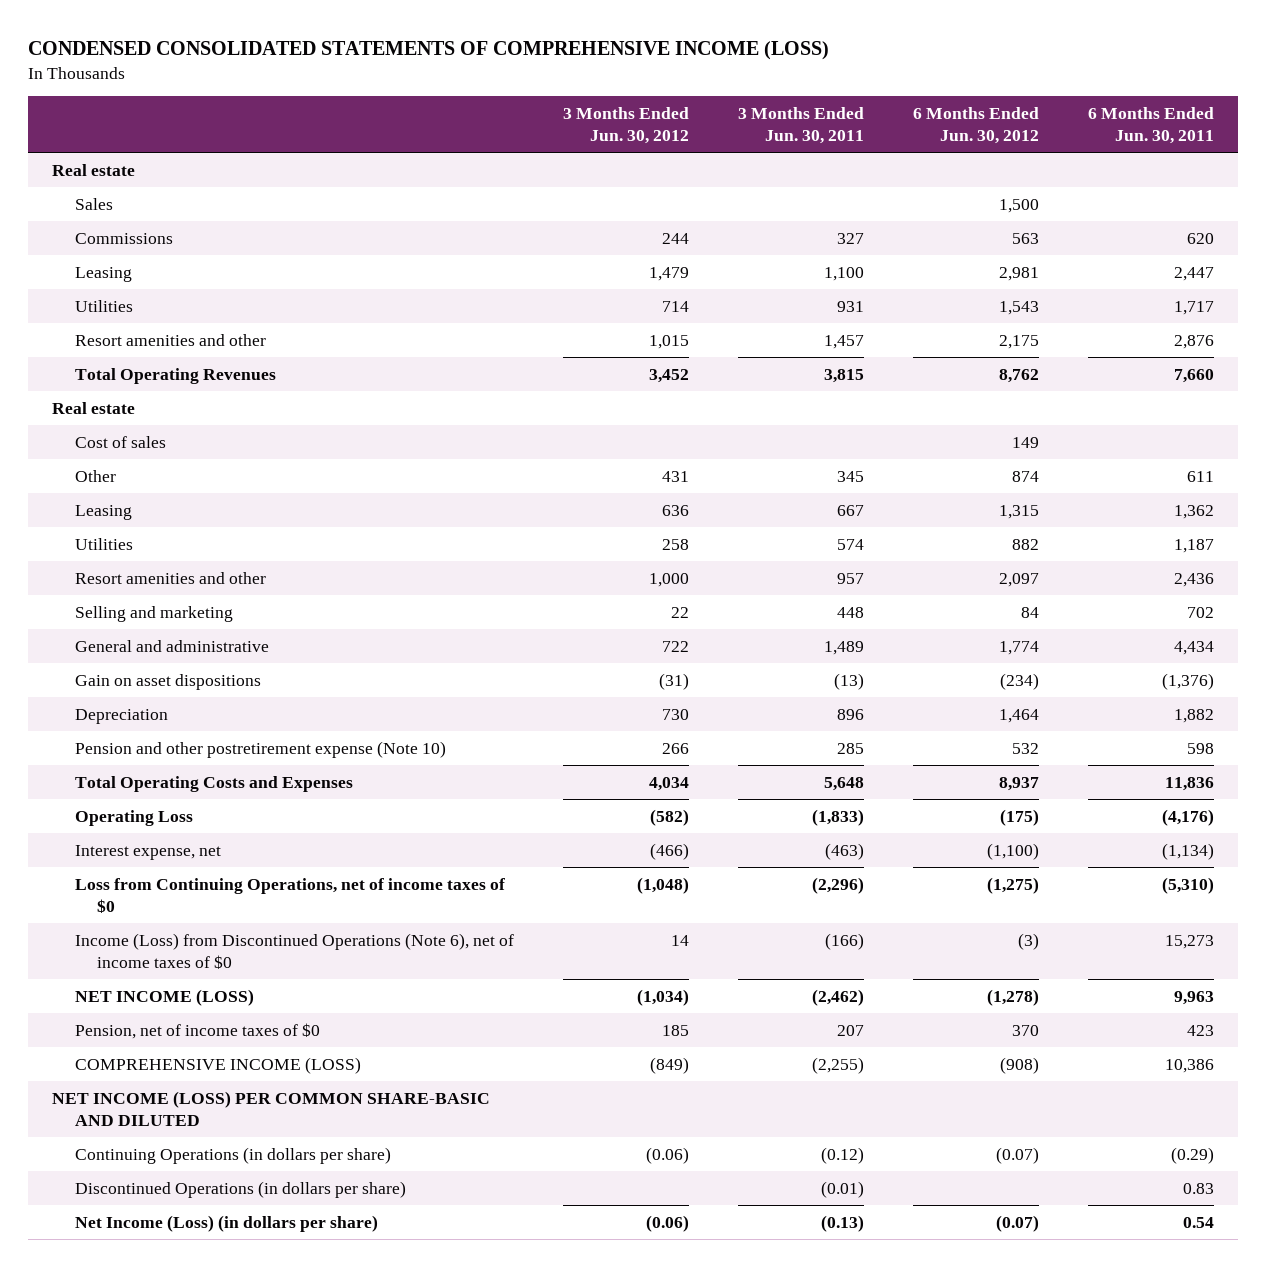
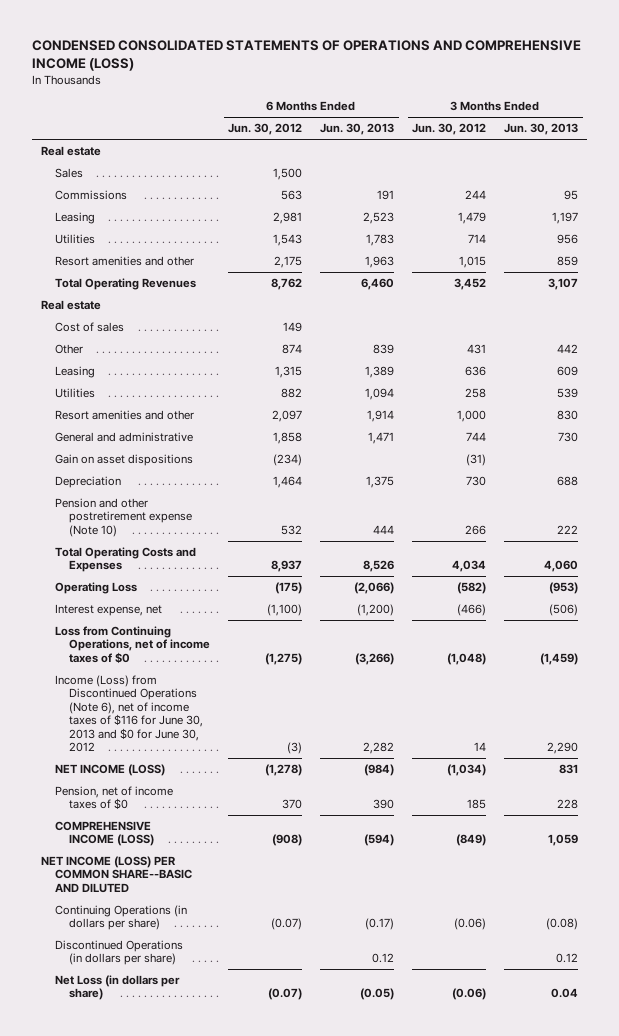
[27,40,829,60] CONDENSED CONSOLIDATED STATEMENTS OF COMPREHENSIVE INCOME (LOSS) -> [32,40,582,72] CONDENSED CONSOLIDATED STATEMENTS OF OPERATIONS AND COMPREHENSIVE INCOME (LOSS)
[737,107,864,144] 3 Months Ended Jun. 30, 2011 -> none
[1087,107,1214,144] 6 Months Ended Jun. 30, 2011 -> none
none -> [320,123,395,136] Jun. 30, 2013
none -> [504,123,579,136] Jun. 30, 2013
[74,605,233,622] Selling and marketing -> none
[661,640,689,652] 722 -> [466,431,487,441] 744
[998,640,1039,655] 1,774 -> [273,431,303,444] 1,858
[74,932,514,969] Income (Loss) from Discontinued Operations (Note 6), net of income taxes of $0 -> [55,674,204,753] Income (Loss) from Discontinued Operations (Note 6), net of income taxes of $116 for June 30, 2013 and $0 for June 30, 2012
[52,1090,491,1126] NET INCOME (LOSS) PER COMMON SHARE-BASIC AND DILUTED -> [41,855,193,893] NET INCOME (LOSS) PER COMMON SHARE--BASIC AND DILUTED
[74,1214,378,1232] Net Income (Loss) (in dollars per share) -> [55,974,181,1001] Net Loss (in dollars per share)

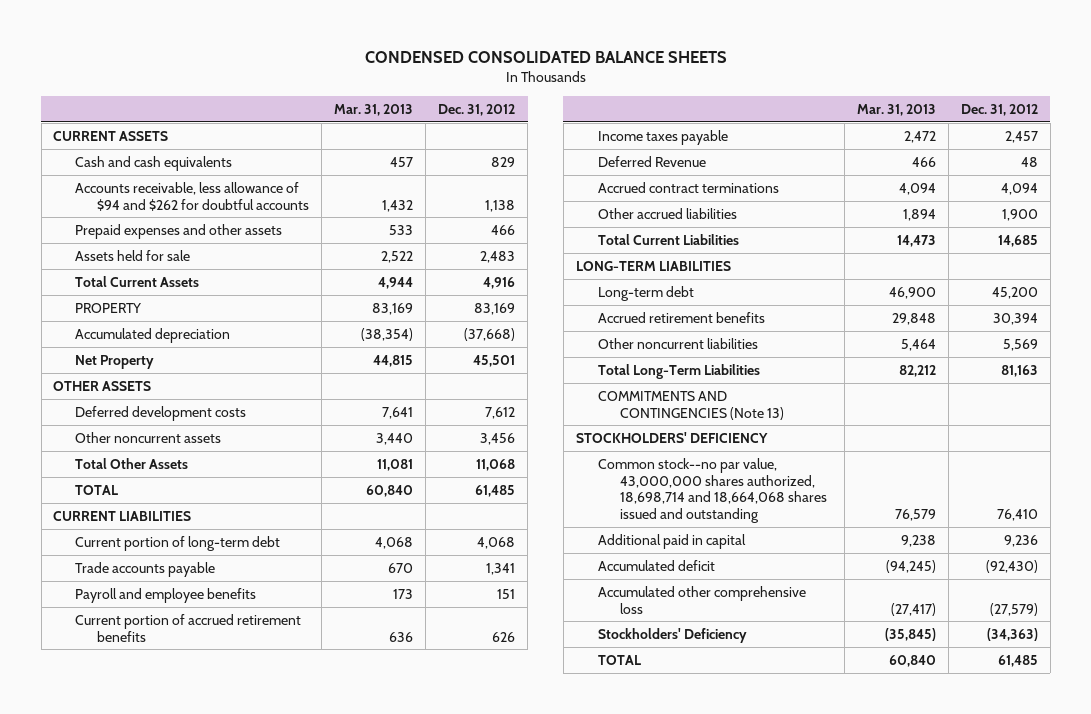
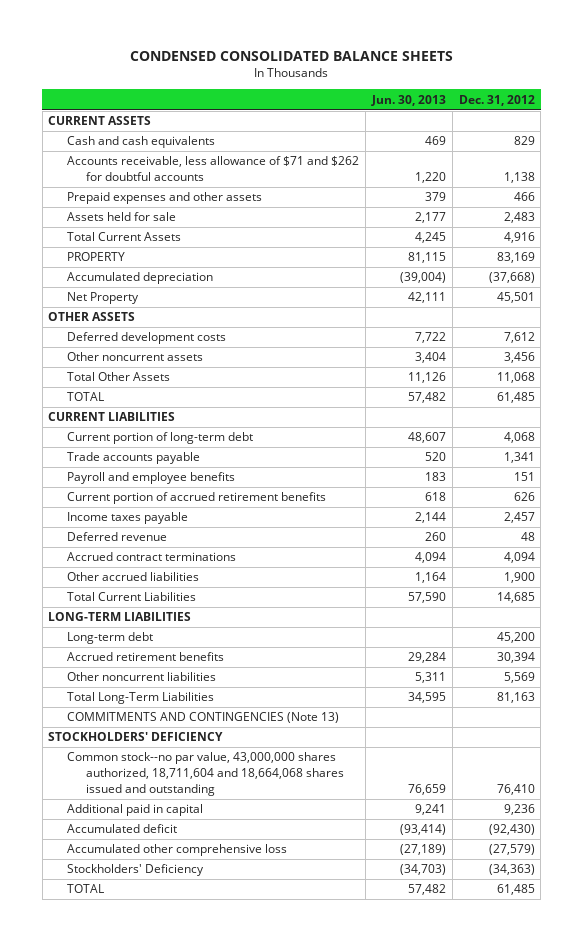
[334,104,414,117] Mar. 31, 2013 -> none
none -> [370,94,446,106] Jun. 30, 2013
[75,181,310,211] Accounts receivable, less allowance of $94 and $262 for doubtful accounts -> [67,156,360,182] Accounts receivable, less allowance of $71 and $262 for doubtful accounts
[597,155,706,167] Deferred Revenue -> [67,532,168,542] Deferred revenue
[597,457,827,524] Common stock--no par value, 43,000,000 shares authorized, 18,698,714 and 18,664,068 shares issued and outstanding -> [67,752,344,796] Common stock--no par value, 43,000,000 shares authorized, 18,711,604 and 18,664,068 shares issued and outstanding

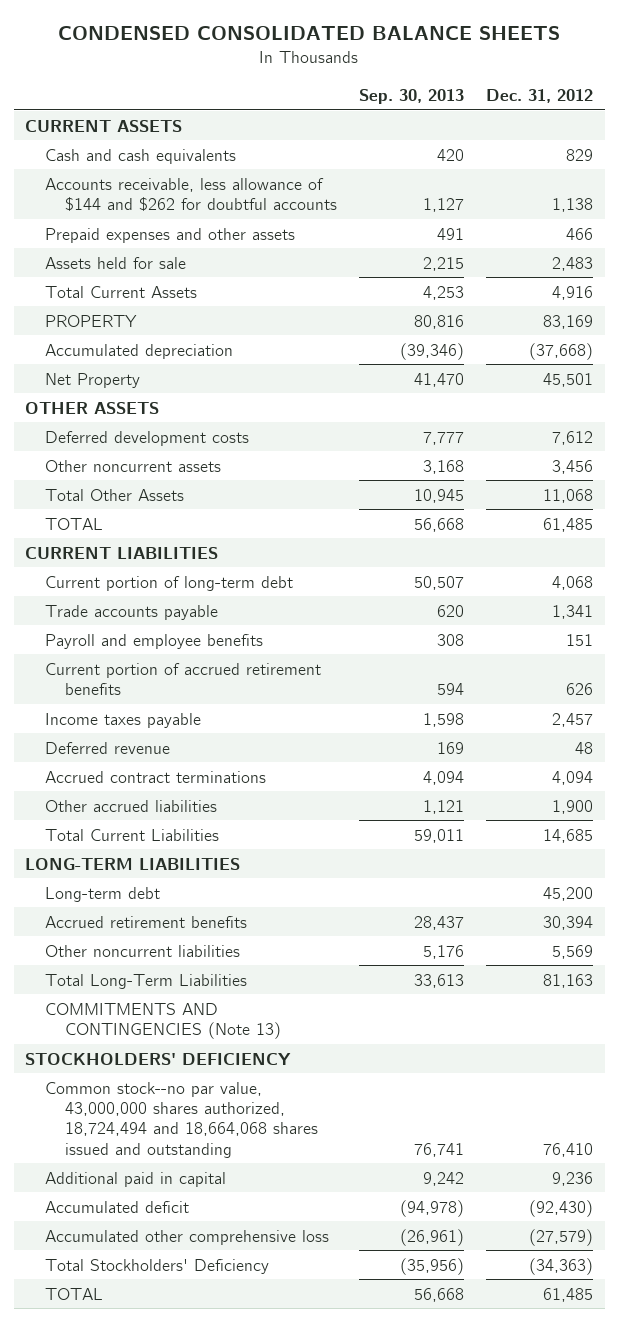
[370,94,446,106] Jun. 30, 2013 -> none
none -> [359,88,465,104] Sep. 30, 2013
[67,156,360,182] Accounts receivable, less allowance of $71 and $262 for doubtful accounts -> [44,177,337,211] Accounts receivable, less allowance of $144 and $262 for doubtful accounts
[67,752,344,796] Common stock--no par value, 43,000,000 shares authorized, 18,711,604 and 18,664,068 shares issued and outstanding -> [44,1081,318,1158] Common stock--no par value, 43,000,000 shares authorized, 18,724,494 and 18,664,068 shares issued and outstanding
[67,864,205,877] Stockholders' Deficiency -> [44,1258,269,1274] Total Stockholders' Deficiency

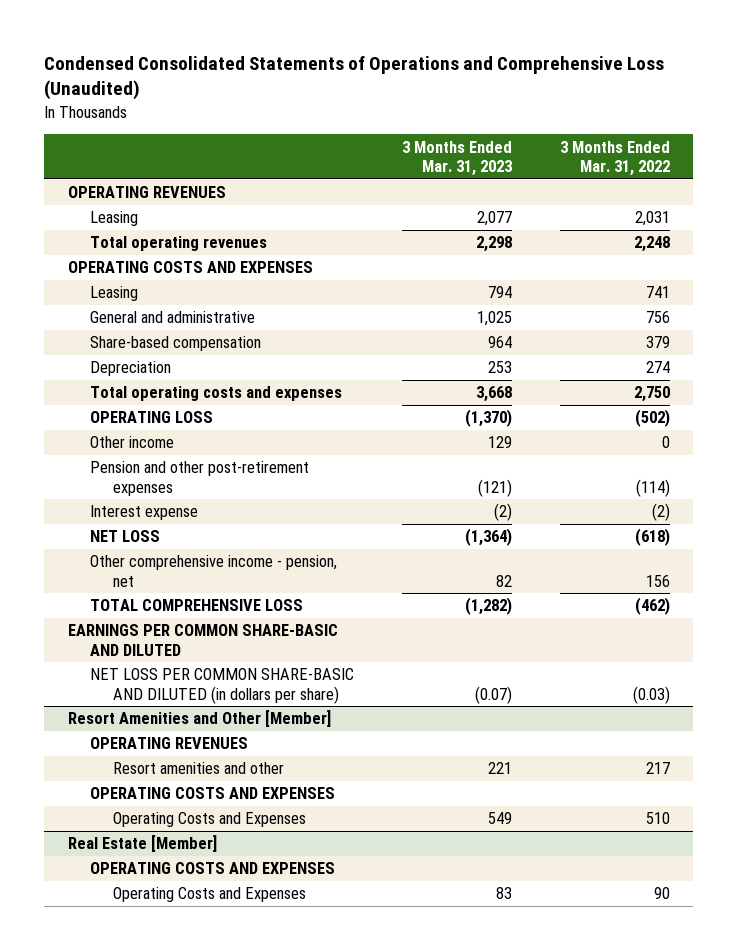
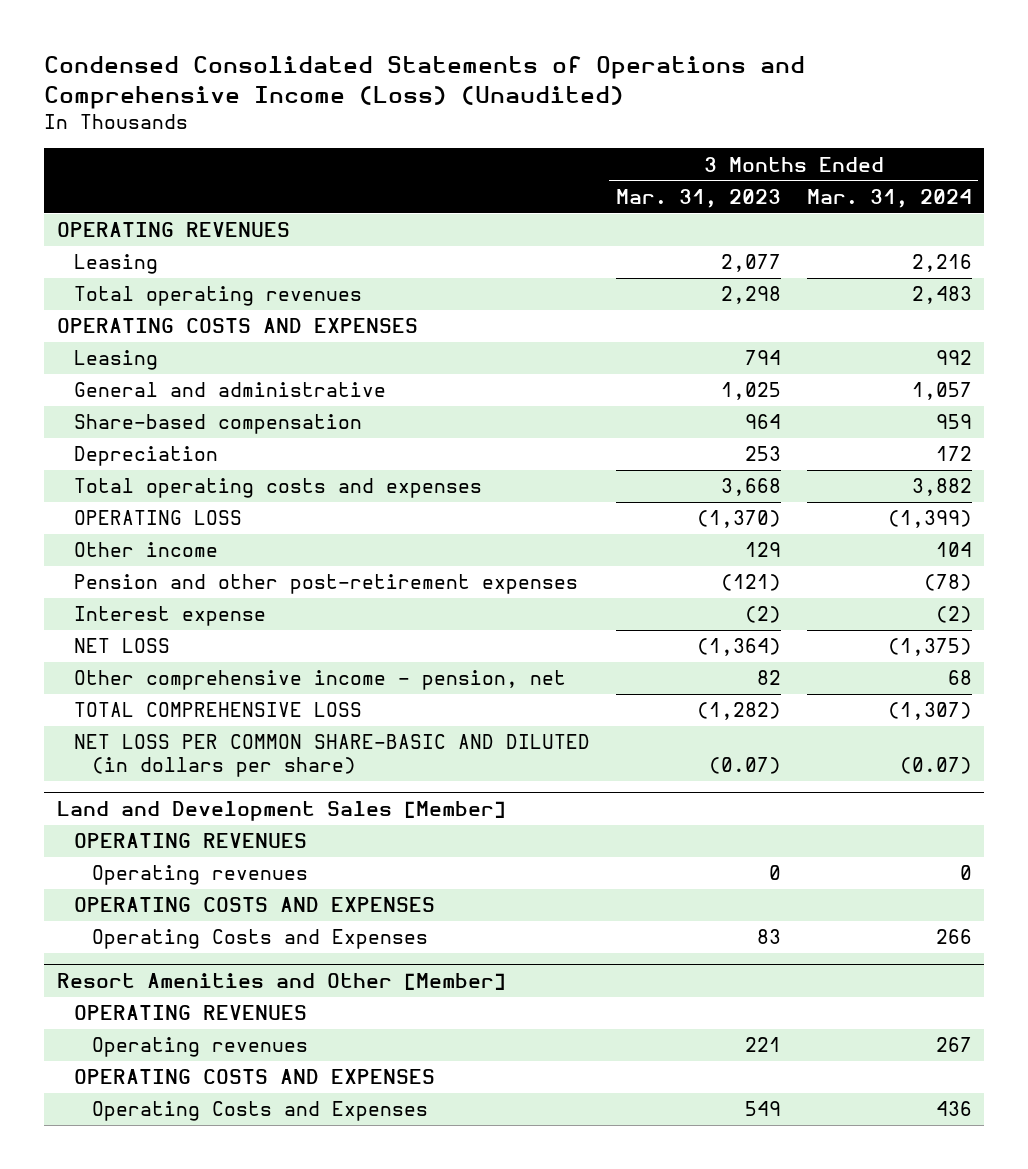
[44,55,665,101] Condensed Consolidated Statements of Operations and Comprehensive Loss (Unaudited) -> [43,56,805,110] Condensed Consolidated Statements of Operations and Comprehensive Income (Loss) (Unaudited)
[559,140,670,176] 3 Months Ended Mar. 31, 2022 -> none
none -> [806,188,972,208] Mar. 31, 2024
[67,624,338,656] EARNINGS PER COMMON SHARE-BASIC AND DILUTED -> none
none -> [56,800,506,821] Land and Development Sales [Member]
none -> [74,833,308,849] OPERATING REVENUES
none -> [91,865,308,886] Operating revenues
none -> [74,897,436,913] OPERATING COSTS AND EXPENSES
none -> [91,929,428,950] Operating Costs and Expenses
[112,762,284,775] Resort amenities and other -> [91,1037,308,1058] Operating revenues
[67,835,217,853] Real Estate [Member] -> none
[90,862,336,875] OPERATING COSTS AND EXPENSES -> none
[112,887,306,903] Operating Costs and Expenses -> none

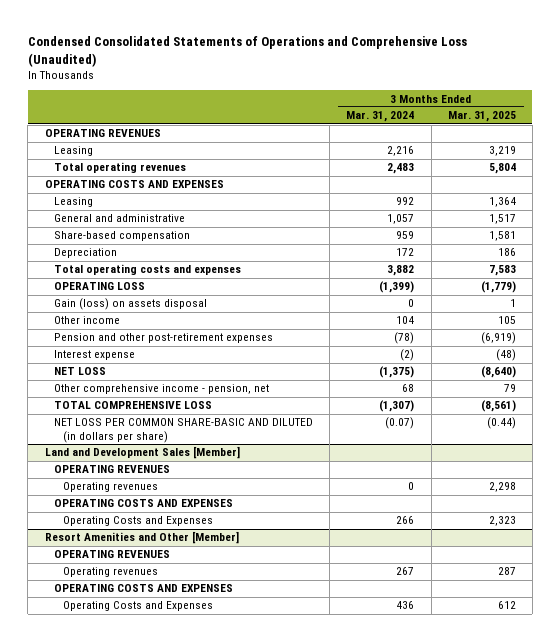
[43,56,805,110] Condensed Consolidated Statements of Operations and Comprehensive Income (Loss) (Unaudited) -> [27,35,467,67] Condensed Consolidated Statements of Operations and Comprehensive Loss (Unaudited)
[615,188,781,208] Mar. 31, 2023 -> none
none -> [447,111,516,123] Mar. 31, 2025
none -> [54,298,208,311] Gain (loss) on assets disposal

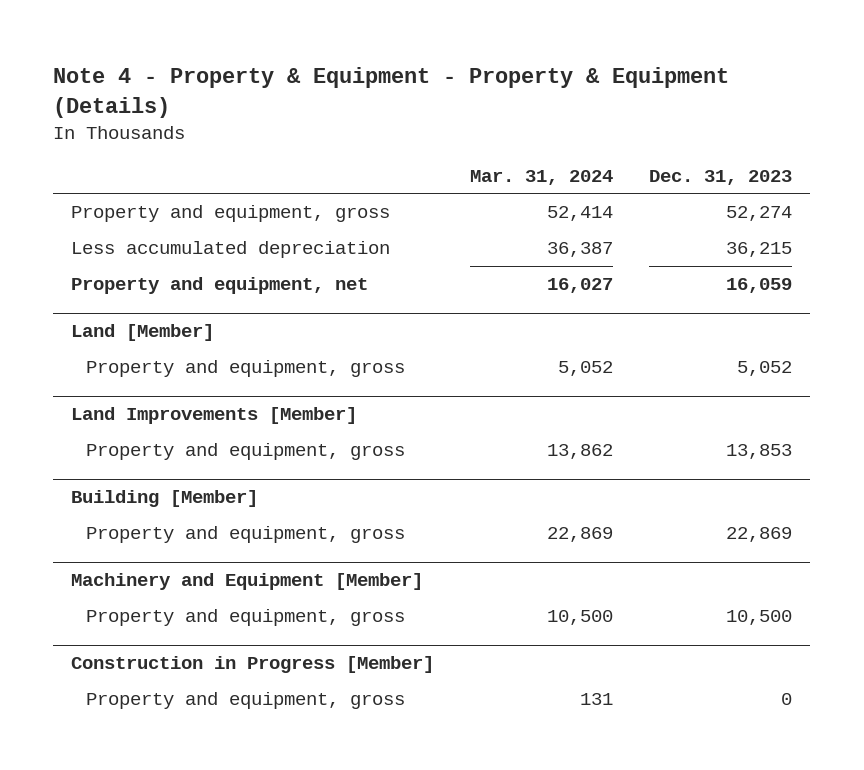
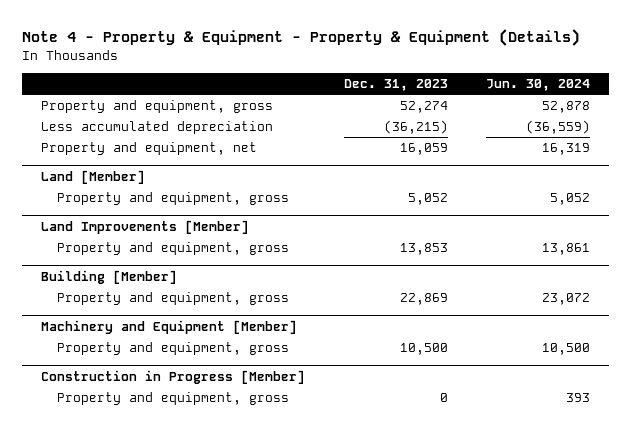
[470,169,614,185] Mar. 31, 2024 -> none
none -> [486,78,591,91] Jun. 30, 2024
[726,242,793,258] 36,215 -> [383,120,448,135] (36,215)

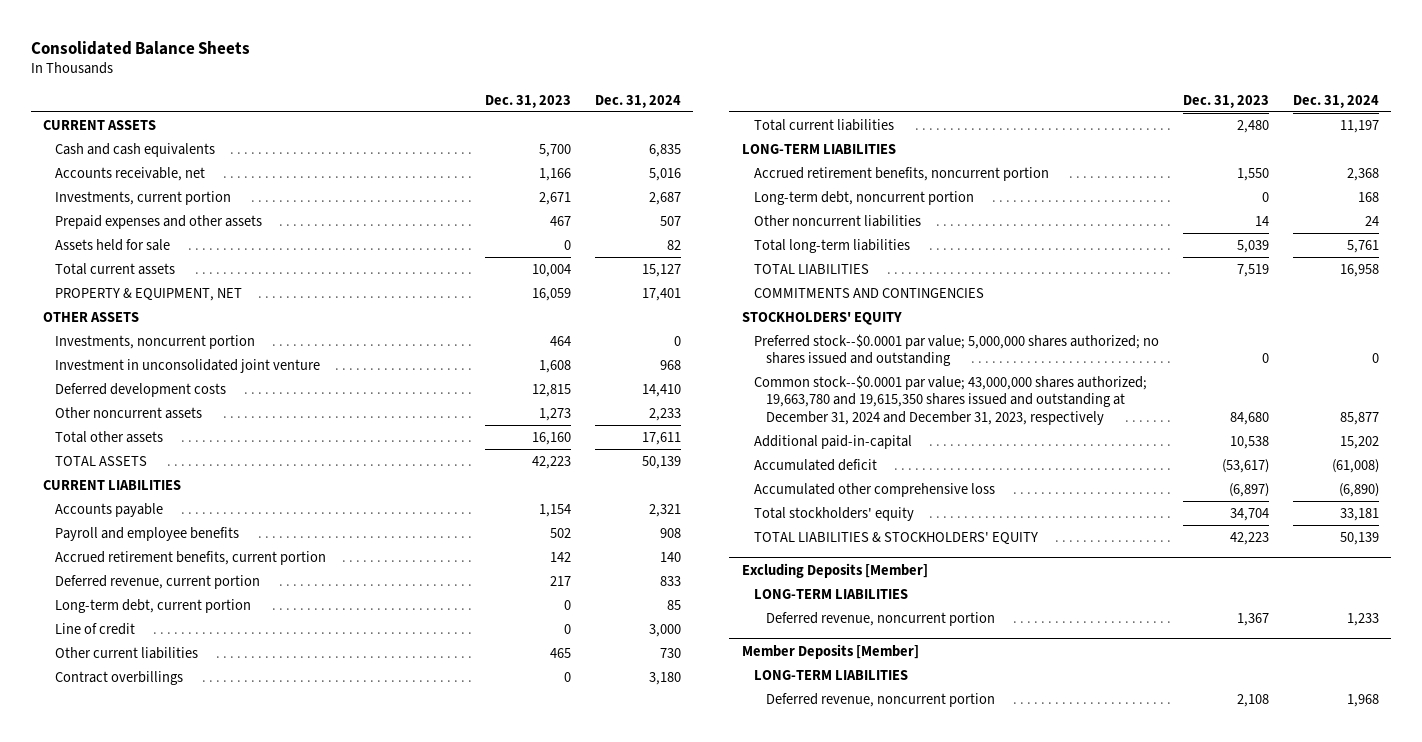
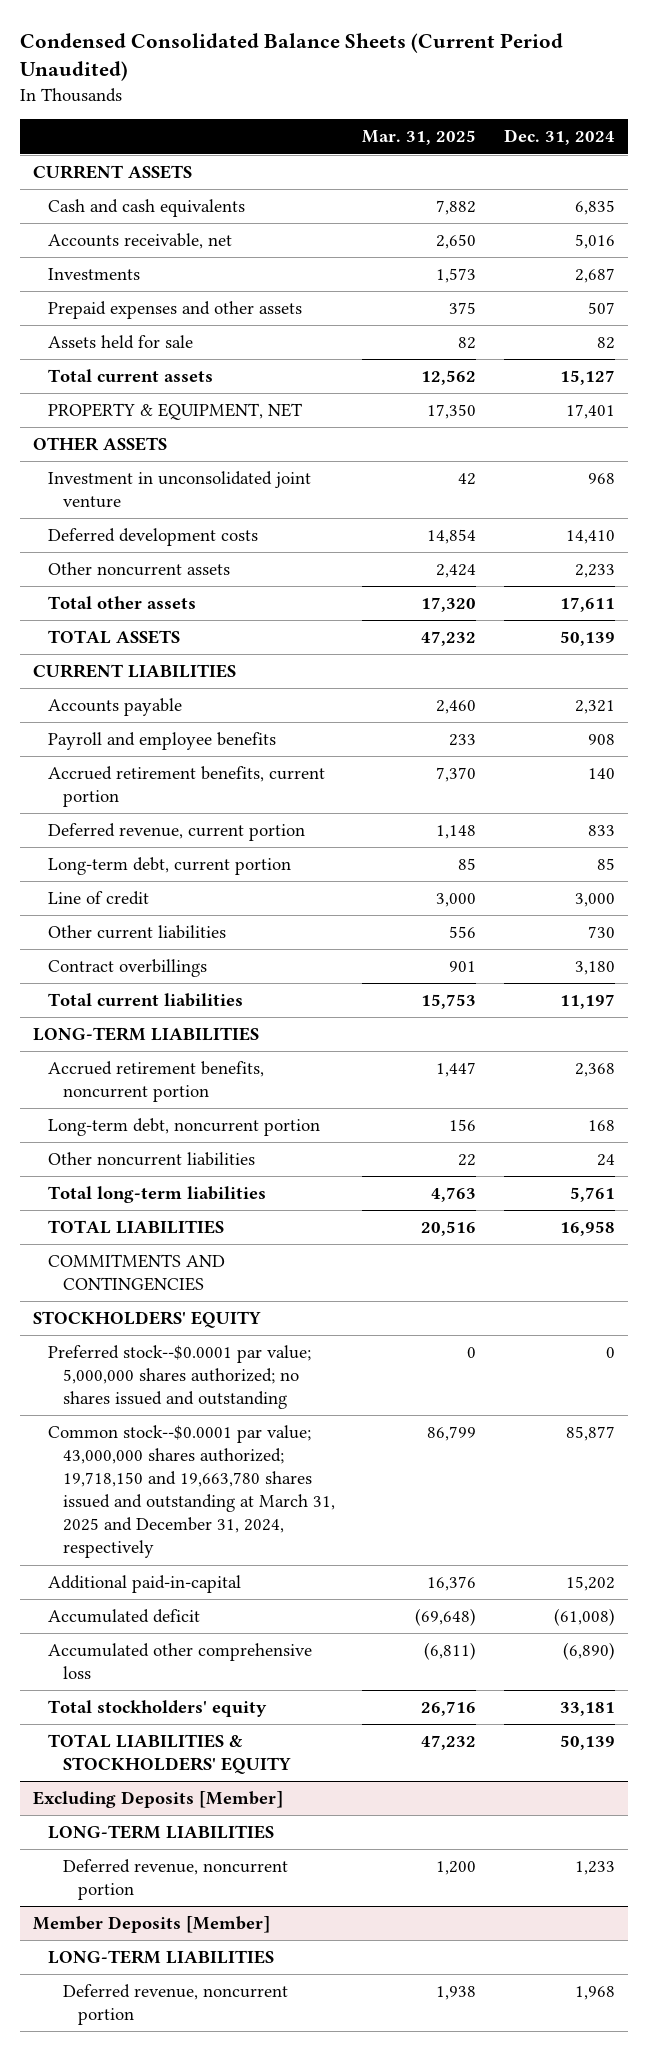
[31,40,251,55] Consolidated Balance Sheets -> [19,33,563,82] Condensed Consolidated Balance Sheets (Current Period Unaudited)
[484,94,571,108] Dec. 31, 2023 -> none
none -> [362,130,477,146] Mar. 31, 2025
[55,190,232,205] Investments, current portion -> [48,268,141,281] Investments
[55,334,256,349] Investments, noncurrent portion -> none
[753,374,1147,425] Common stock--$0.0001 par value; 43,000,000 shares authorized; 19,663,780 and 19,615,350 shares issued and outstanding at December 31, 2024 and December 31, 2023, respectively -> [48,1425,335,1559] Common stock--$0.0001 par value; 43,000,000 shares authorized; 19,718,150 and 19,663,780 shares issued and outstanding at March 31, 2025 and December 31, 2024, respectively

